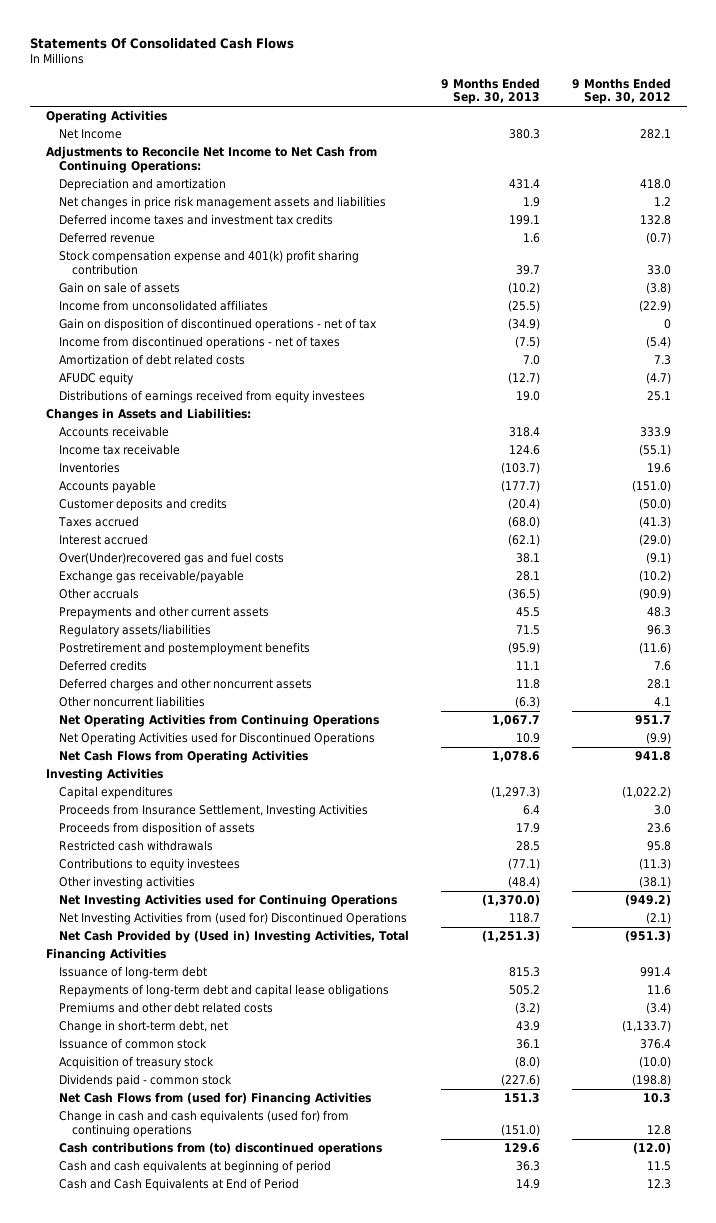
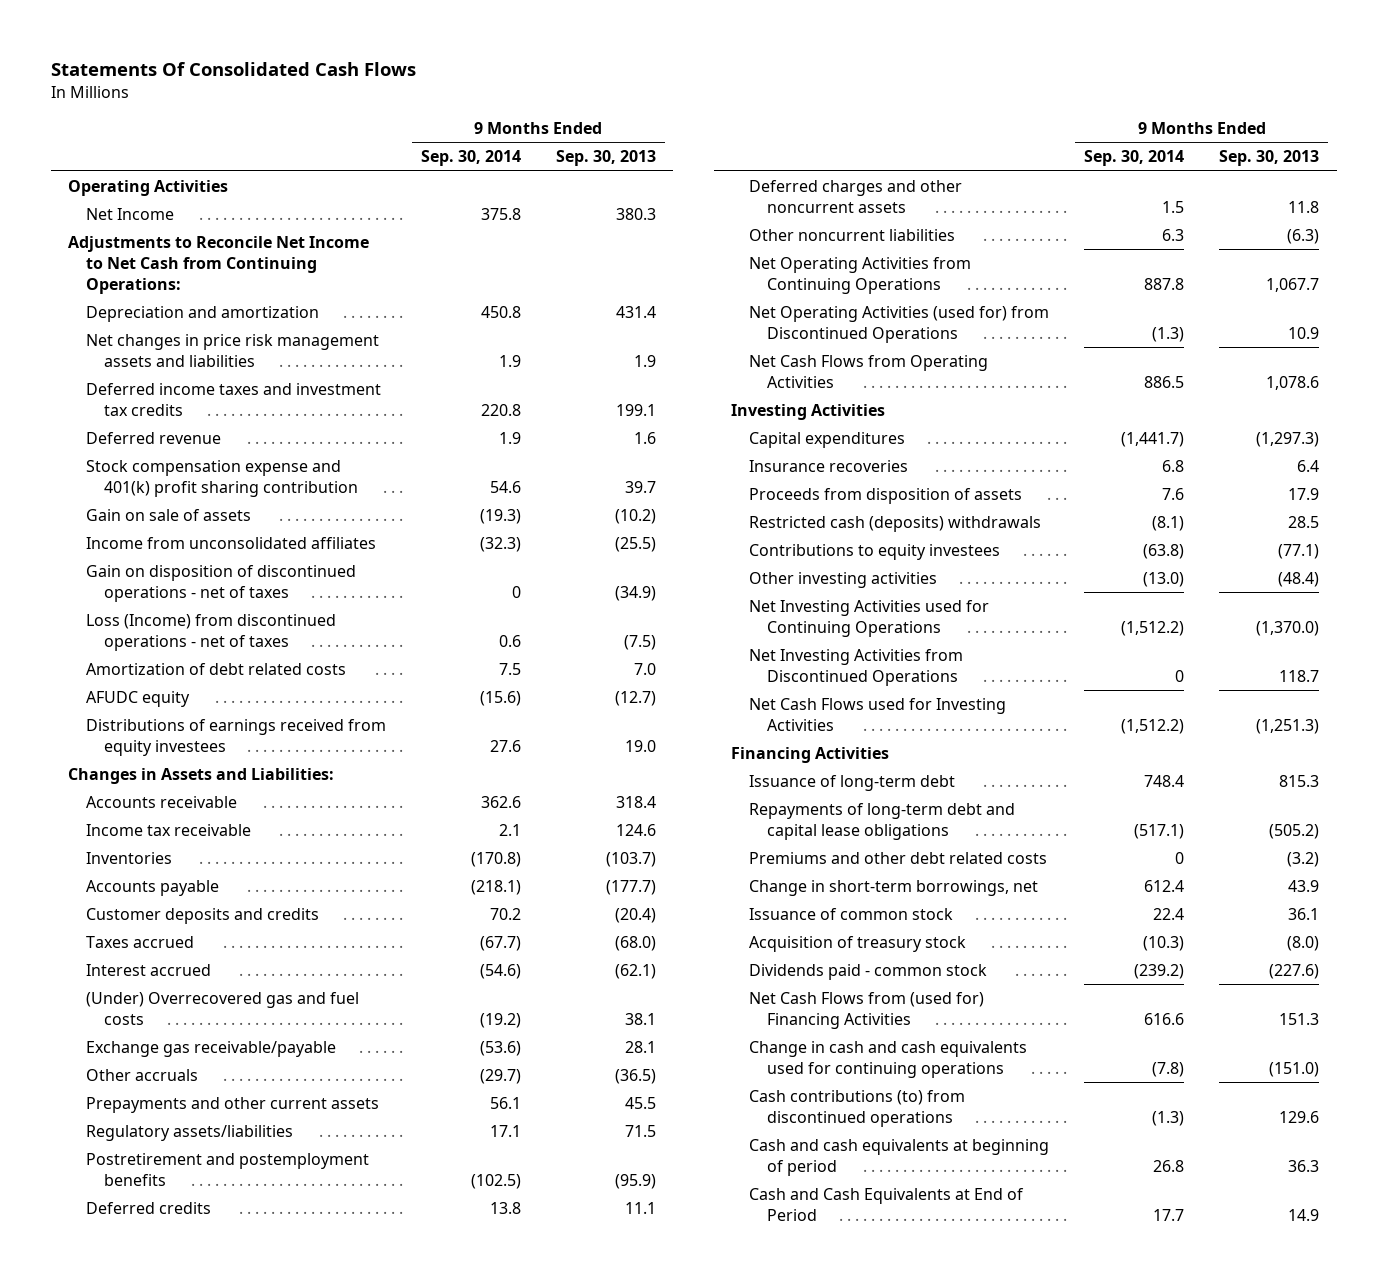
[571,77,671,105] 9 Months Ended Sep. 30, 2012 -> none
none -> [420,150,521,167] Sep. 30, 2014
[58,318,377,332] Gain on disposition of discontinued operations - net of tax -> [85,565,356,602] Gain on disposition of discontinued operations - net of taxes
[58,336,340,350] Income from discontinued operations - net of taxes -> [85,614,336,651] Loss (Income) from discontinued operations - net of taxes
[58,552,284,566] Over(Under)recovered gas and fuel costs -> [85,992,359,1025] (Under) Overrecovered gas and fuel costs
[58,732,375,746] Net Operating Activities used for Discontinued Operations -> [749,306,1050,343] Net Operating Activities (used for) from Discontinued Operations
[58,804,368,818] Proceeds from Insurance Settlement, Investing Activities -> [749,460,909,473] Insurance recoveries
[58,840,213,852] Restricted cash withdrawals -> [749,516,1042,533] Restricted cash (deposits) withdrawals
[58,912,407,926] Net Investing Activities from (used for) Discontinued Operations -> [749,649,964,686] Net Investing Activities from Discontinued Operations
[58,930,409,944] Net Cash Provided by (Used in) Investing Activities, Total -> [749,698,1007,731] Net Cash Flows used for Investing Activities
[508,985,540,996] 505.2 -> [1269,823,1320,839] (505.2)
[58,1020,228,1034] Change in short-term debt, net -> [749,880,1039,897] Change in short-term borrowings, net
[58,1110,349,1137] Change in cash and cash equivalents (used for) from continuing operations -> [749,1041,1028,1078] Change in cash and cash equivalents used for continuing operations
[58,1142,382,1156] Cash contributions from (to) discontinued operations -> [749,1090,966,1127] Cash contributions (to) from discontinued operations

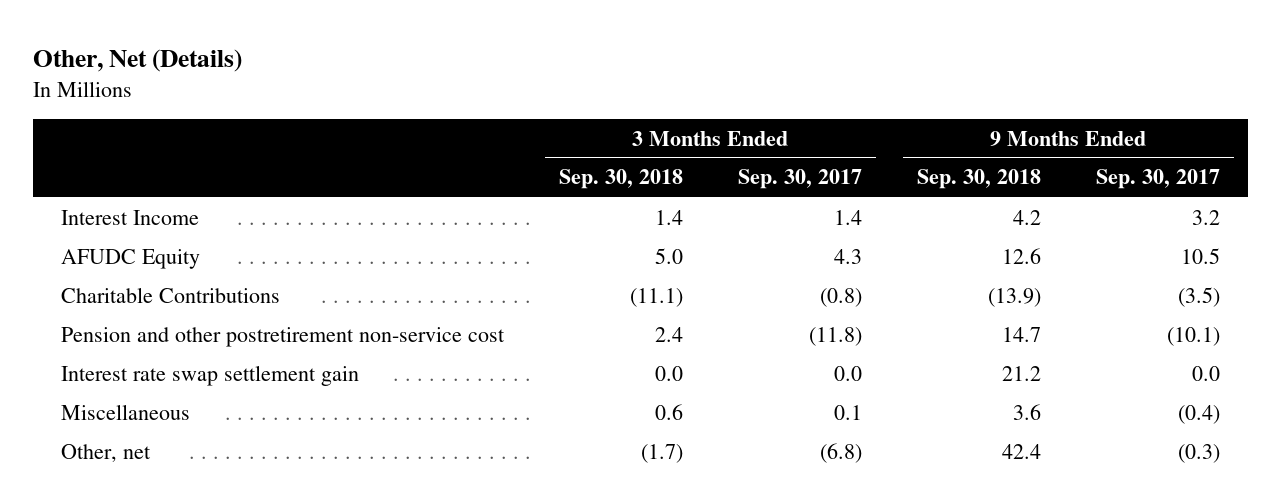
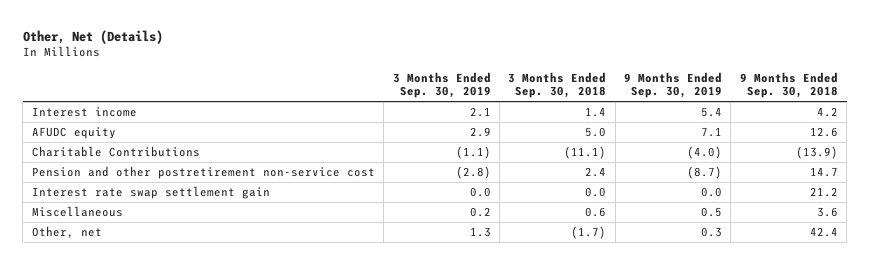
[737,169,862,190] Sep. 30, 2017 -> none
[1096,169,1221,190] Sep. 30, 2017 -> none
none -> [392,71,491,99] 3 Months Ended Sep. 30, 2019
none -> [623,71,722,99] 9 Months Ended Sep. 30, 2019
[60,209,199,225] Interest Income -> [31,107,137,118] Interest income
[60,248,200,269] AFUDC Equity -> [31,127,116,140] AFUDC equity

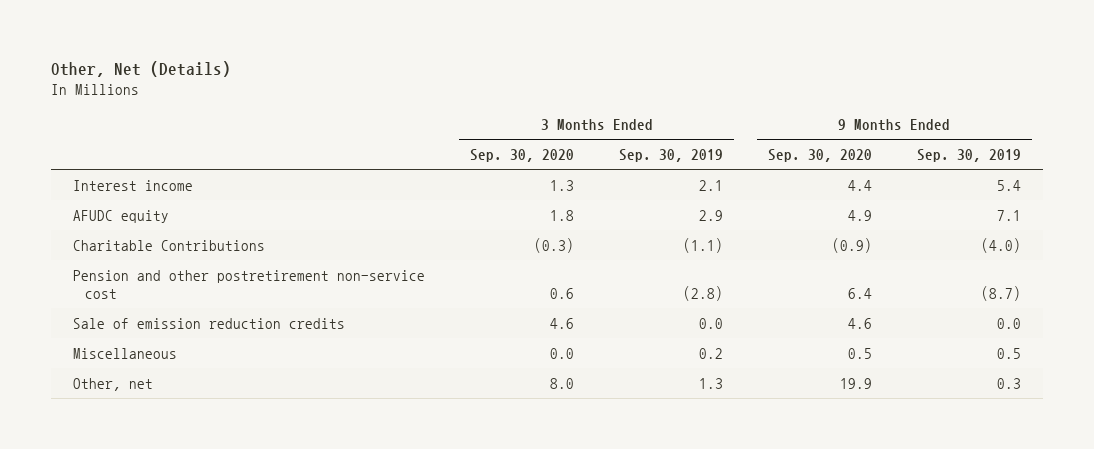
[508,71,607,99] 3 Months Ended Sep. 30, 2018 -> none
[739,71,838,99] 9 Months Ended Sep. 30, 2018 -> none
none -> [470,149,575,163] Sep. 30, 2020
none -> [767,149,872,163] Sep. 30, 2020
[31,186,270,200] Interest rate swap settlement gain -> none
none -> [73,317,346,329] Sale of emission reduction credits

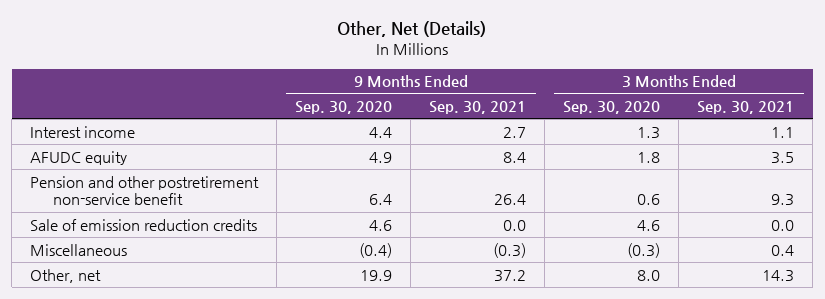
[619,149,724,163] Sep. 30, 2019 -> none
[916,149,1021,163] Sep. 30, 2019 -> none
none -> [429,101,527,115] Sep. 30, 2021
none -> [697,101,795,115] Sep. 30, 2021
[73,239,266,251] Charitable Contributions -> none
[73,269,426,300] Pension and other postretirement non-service cost -> [30,175,260,206] Pension and other postretirement non-service benefit
[550,347,575,359] 0.0 -> [627,242,661,258] (0.3)
[847,347,872,359] 0.5 -> [359,242,393,258] (0.4)

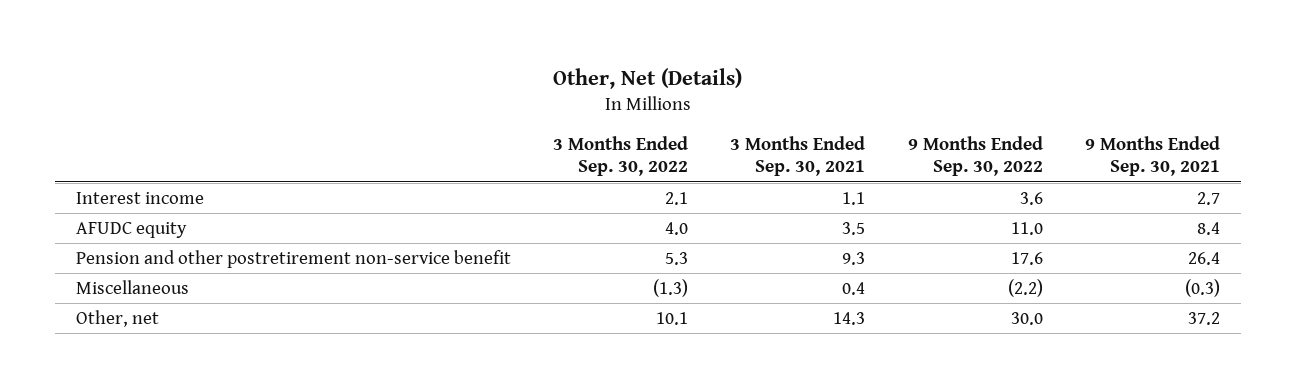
[295,101,393,115] Sep. 30, 2020 -> none
[563,101,661,115] Sep. 30, 2020 -> none
none -> [553,136,689,177] 3 Months Ended Sep. 30, 2022
none -> [907,136,1043,177] 9 Months Ended Sep. 30, 2022
[30,218,258,231] Sale of emission reduction credits -> none

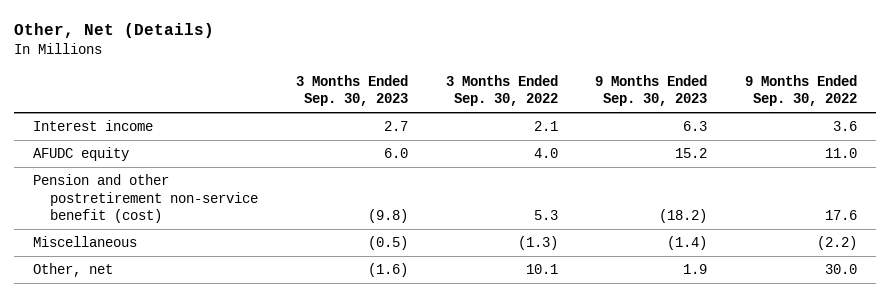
[730,136,866,177] 3 Months Ended Sep. 30, 2021 -> none
[1084,136,1220,177] 9 Months Ended Sep. 30, 2021 -> none
none -> [295,74,408,107] 3 Months Ended Sep. 30, 2023
none -> [595,74,708,107] 9 Months Ended Sep. 30, 2023
[76,250,512,269] Pension and other postretirement non-service benefit -> [32,174,258,224] Pension and other postretirement non-service benefit (cost)

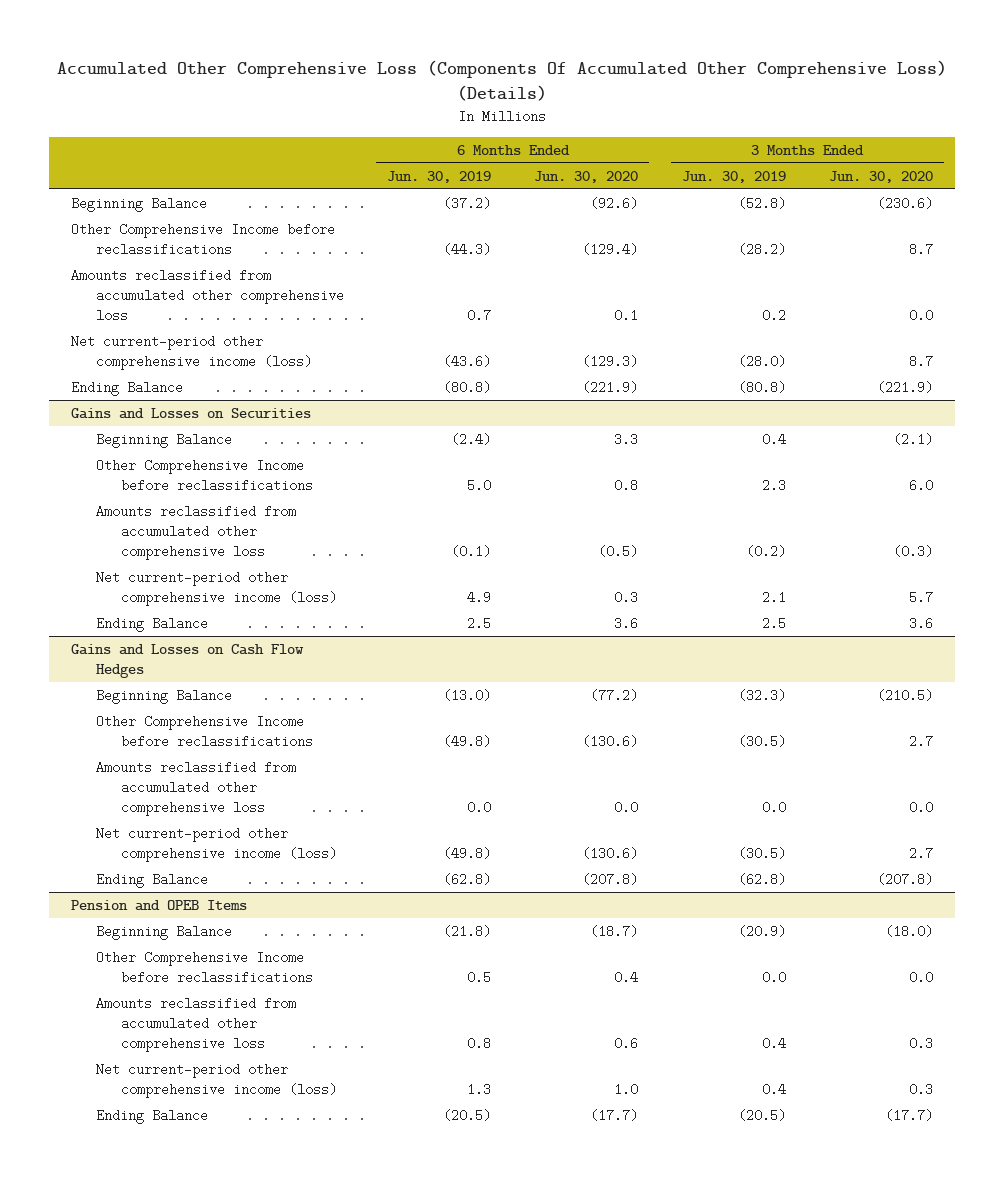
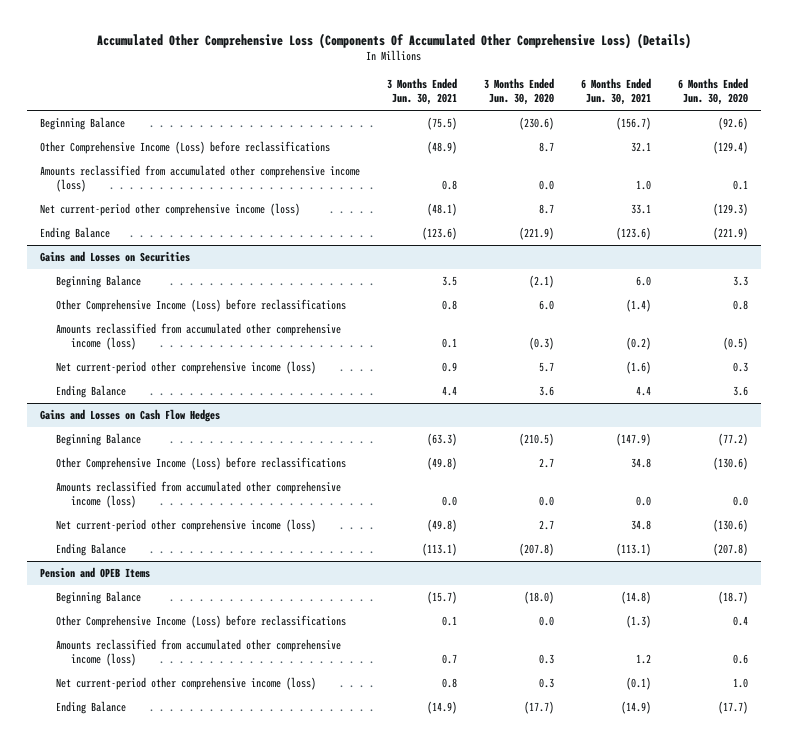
[387,170,492,183] Jun. 30, 2019 -> none
[681,170,786,183] Jun. 30, 2019 -> none
none -> [387,77,458,106] 3 Months Ended Jun. 30, 2021
none -> [580,77,651,106] 6 Months Ended Jun. 30, 2021
[70,222,335,256] Other Comprehensive Income before reclassifications -> [40,140,331,154] Other Comprehensive Income (Loss) before reclassifications
[70,268,345,320] Amounts reclassified from accumulated other comprehensive loss -> [40,164,361,193] Amounts reclassified from accumulated other comprehensive income (loss)
[96,458,314,492] Other Comprehensive Income before reclassifications -> [55,298,346,312] Other Comprehensive Income (Loss) before reclassifications
[96,504,297,560] Amounts reclassified from accumulated other comprehensive loss -> [55,322,341,351] Amounts reclassified from accumulated other comprehensive income (loss)
[96,714,314,748] Other Comprehensive Income before reclassifications -> [55,456,346,470] Other Comprehensive Income (Loss) before reclassifications
[96,760,297,816] Amounts reclassified from accumulated other comprehensive loss -> [55,480,341,509] Amounts reclassified from accumulated other comprehensive income (loss)
[96,950,314,984] Other Comprehensive Income before reclassifications -> [55,614,346,628] Other Comprehensive Income (Loss) before reclassifications
[96,996,297,1052] Amounts reclassified from accumulated other comprehensive loss -> [55,638,341,667] Amounts reclassified from accumulated other comprehensive income (loss)

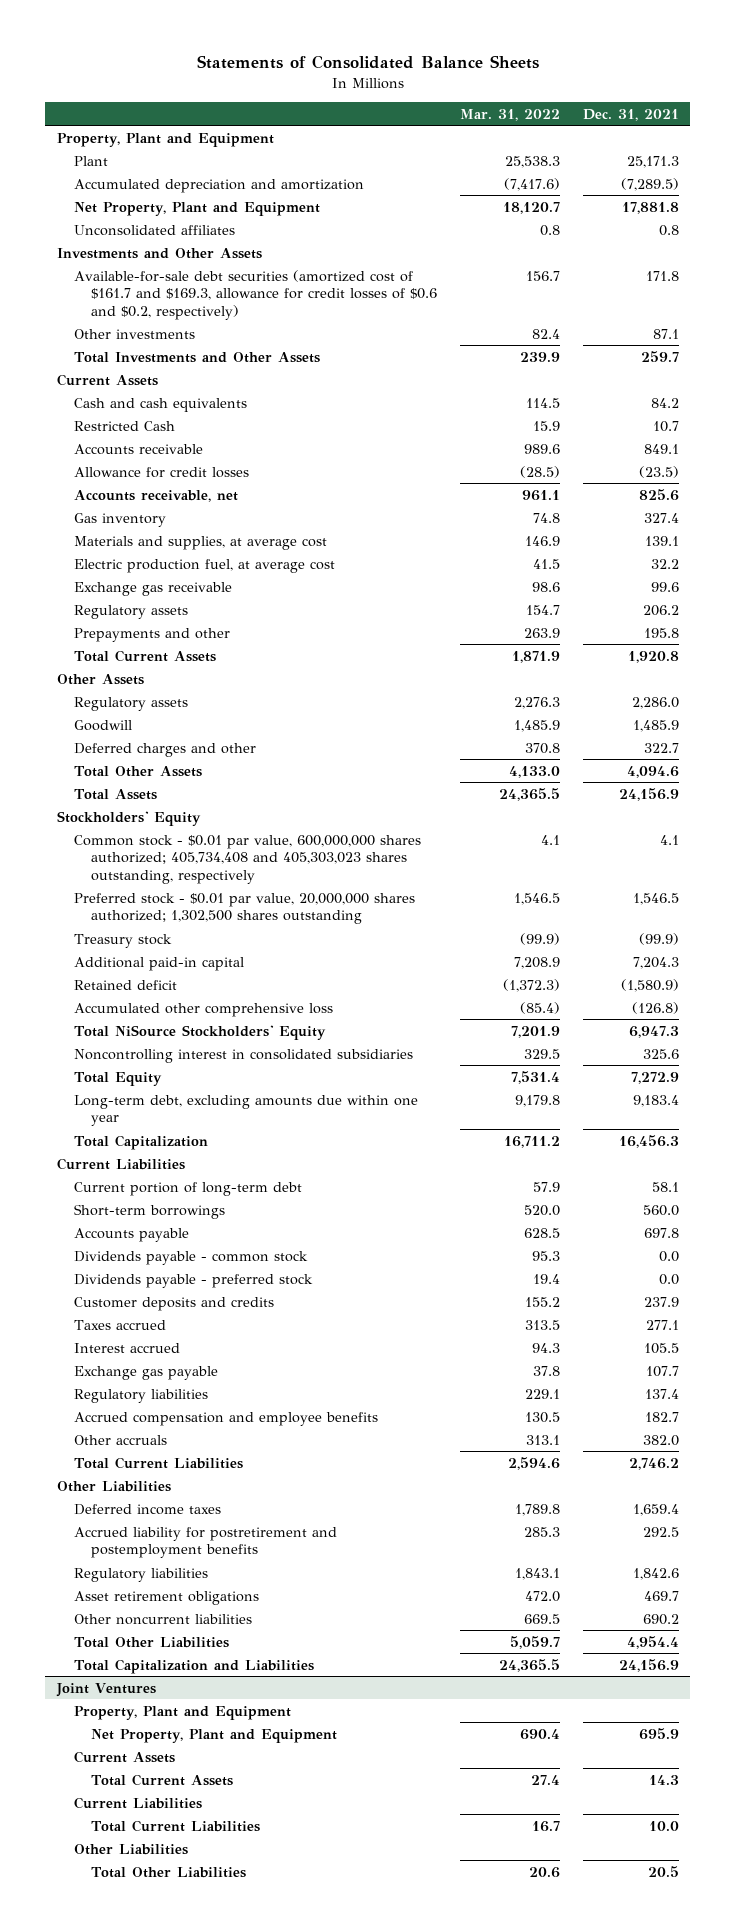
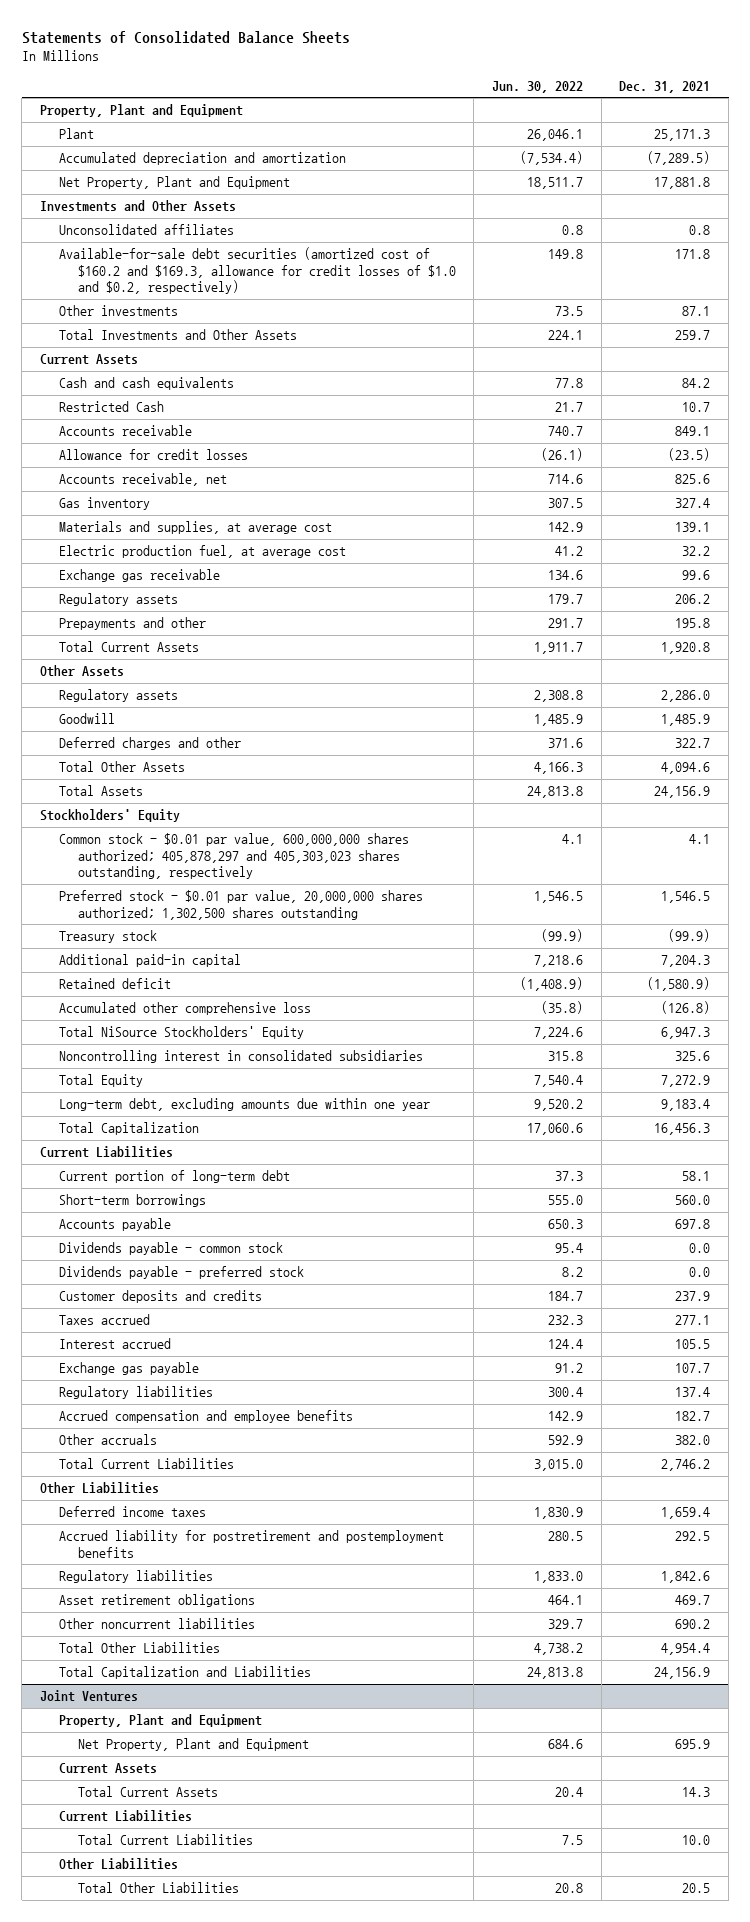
[459,109,560,122] Mar. 31, 2022 -> none
none -> [492,80,584,93] Jun. 30, 2022
[73,224,235,236] Unconsolidated affiliates -> [58,224,234,236] Unconsolidated affiliates
[73,269,437,321] Available-for-sale debt securities (amortized cost of $161.7 and $169.3, allowance for credit losses of $0.6 and $0.2, respectively) -> [58,247,456,295] Available-for-sale debt securities (amortized cost of $160.2 and $169.3, allowance for credit losses of $1.0 and $0.2, respectively)
[73,834,421,885] Common stock - $0.01 par value, 600,000,000 shares authorized; 405,734,408 and 405,303,023 shares outstanding, respectively -> [58,833,409,880] Common stock - $0.01 par value, 600,000,000 shares authorized; 405,878,297 and 405,303,023 shares outstanding, respectively

